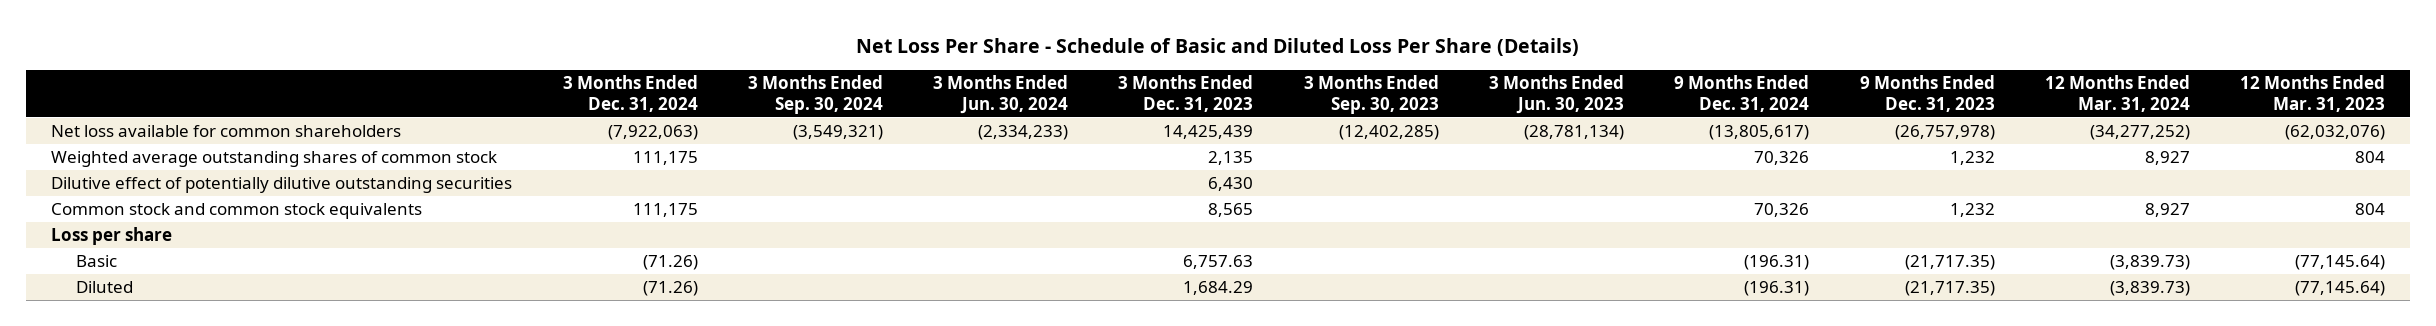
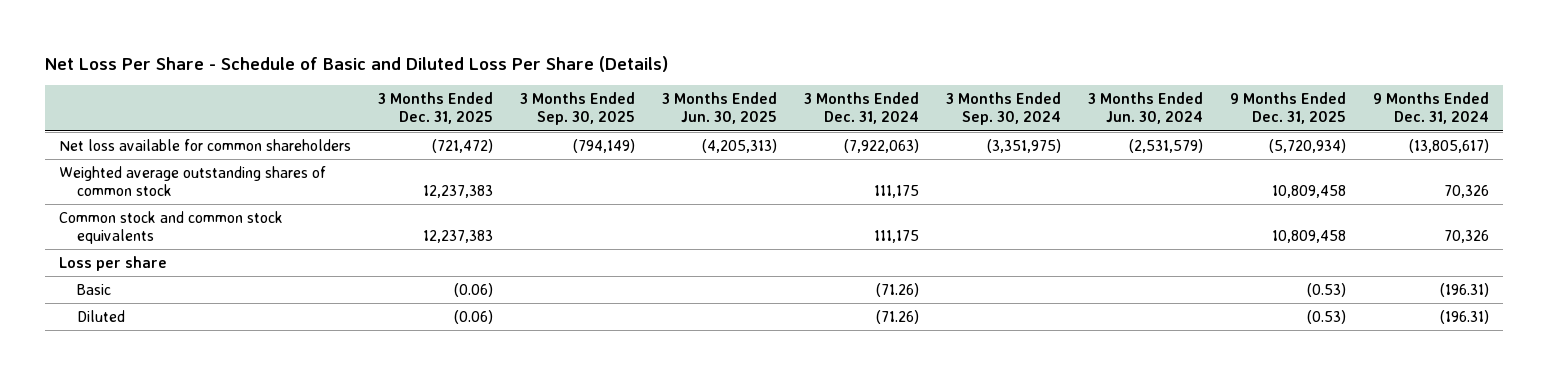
[1118,75,1254,112] 3 Months Ended Dec. 31, 2023 -> none
[1303,75,1439,114] 3 Months Ended Sep. 30, 2023 -> none
[1488,75,1624,114] 3 Months Ended Jun. 30, 2023 -> none
[1859,75,1995,112] 9 Months Ended Dec. 31, 2023 -> none
[2044,75,2190,112] 12 Months Ended Mar. 31, 2024 -> none
[2240,75,2386,112] 12 Months Ended Mar. 31, 2023 -> none
none -> [377,92,493,125] 3 Months Ended Dec. 31, 2025
none -> [519,92,635,126] 3 Months Ended Sep. 30, 2025
none -> [661,92,777,125] 3 Months Ended Jun. 30, 2025
none -> [1229,92,1346,125] 9 Months Ended Dec. 31, 2025
[792,125,883,141] (3,549,321) -> [986,138,1061,153] (3,351,975)
[978,125,1069,141] (2,334,233) -> [1128,138,1203,153] (2,531,579)
[51,177,513,194] Dilutive effect of potentially dilutive outstanding securities -> none

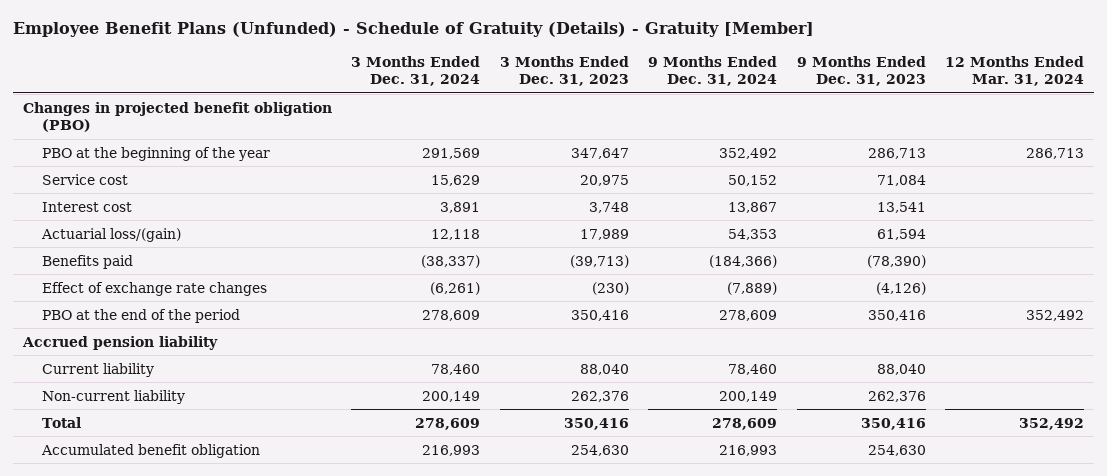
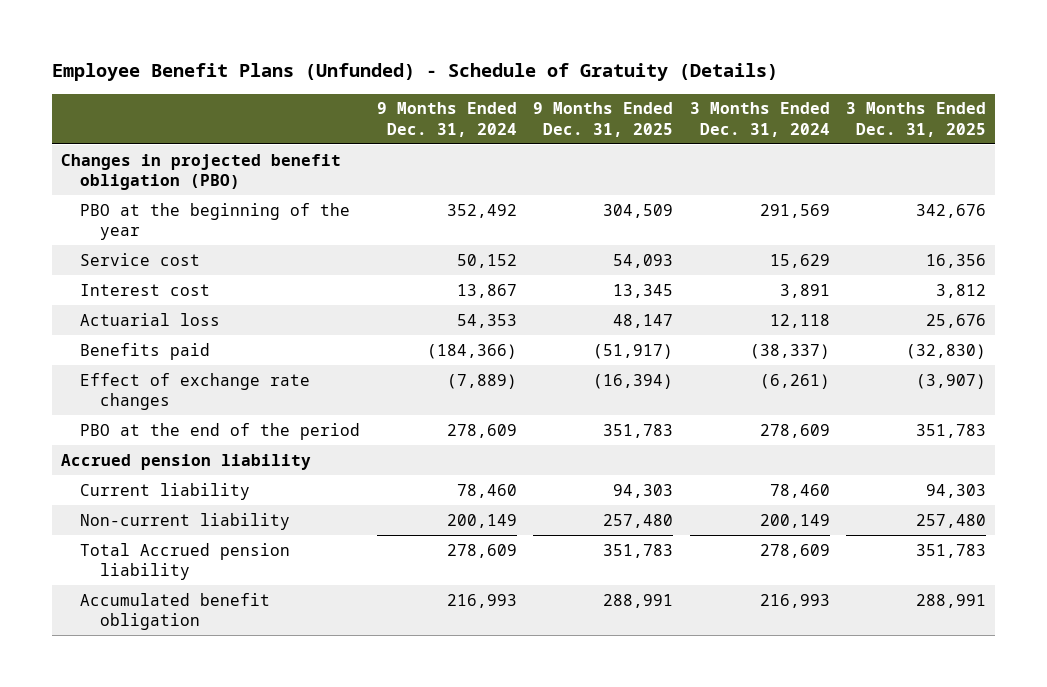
[13,22,815,38] Employee Benefit Plans (Unfunded) - Schedule of Gratuity (Details) - Gratuity [Member] -> [52,63,779,82] Employee Benefit Plans (Unfunded) - Schedule of Gratuity (Details)
[499,55,629,87] 3 Months Ended Dec. 31, 2023 -> none
[796,55,926,87] 9 Months Ended Dec. 31, 2023 -> none
[945,55,1085,87] 12 Months Ended Mar. 31, 2024 -> none
none -> [533,102,674,137] 9 Months Ended Dec. 31, 2025
none -> [846,102,987,137] 3 Months Ended Dec. 31, 2025
[40,227,181,242] Actuarial loss/(gain) -> [80,312,221,326] Actuarial loss
[41,416,81,428] Total -> [80,542,291,581] Total Accrued pension liability

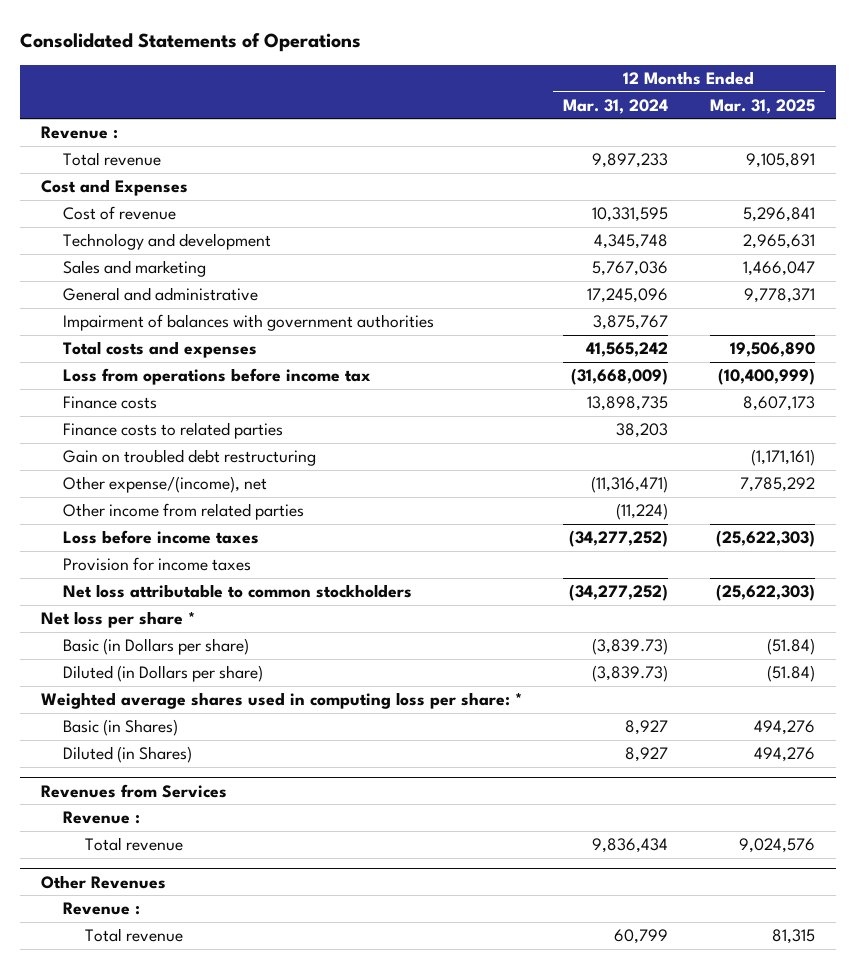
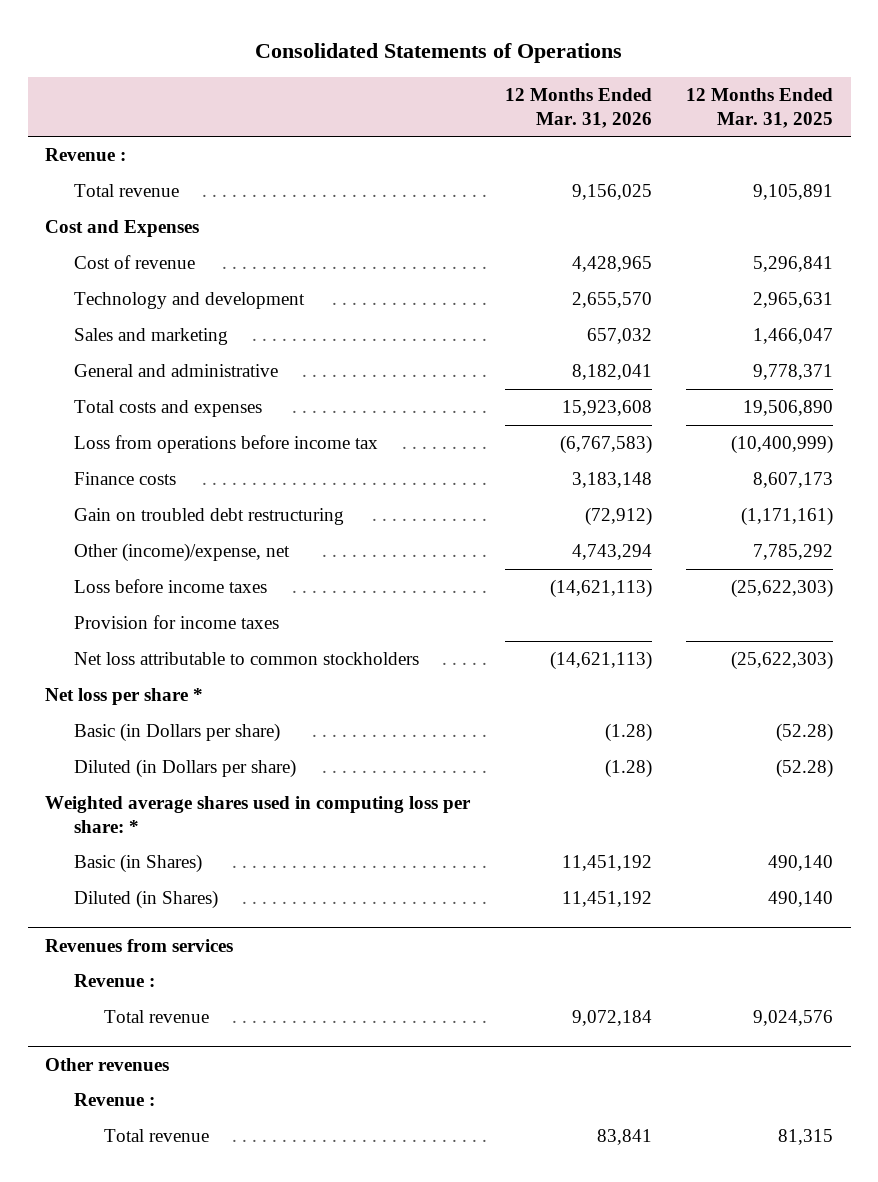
[563,98,669,114] Mar. 31, 2024 -> none
none -> [504,87,652,128] 12 Months Ended Mar. 31, 2026
[62,314,434,332] Impairment of balances with government authorities -> none
[62,422,283,440] Finance costs to related parties -> none
[62,503,304,521] Other income from related parties -> none
[62,476,267,494] Other expense/(income), net -> [74,543,291,563] Other (income)/expense, net
[766,638,815,656] (51.84) -> [776,723,834,743] (52.28)
[766,665,815,683] (51.84) -> [776,759,834,779] (52.28)
[753,720,815,736] 494,276 -> [768,855,834,872] 490,140
[753,747,815,763] 494,276 -> [768,891,834,908] 490,140
[40,783,227,798] Revenues from Services -> [45,938,234,952] Revenues from services
[40,874,166,889] Other Revenues -> [45,1057,170,1071] Other revenues

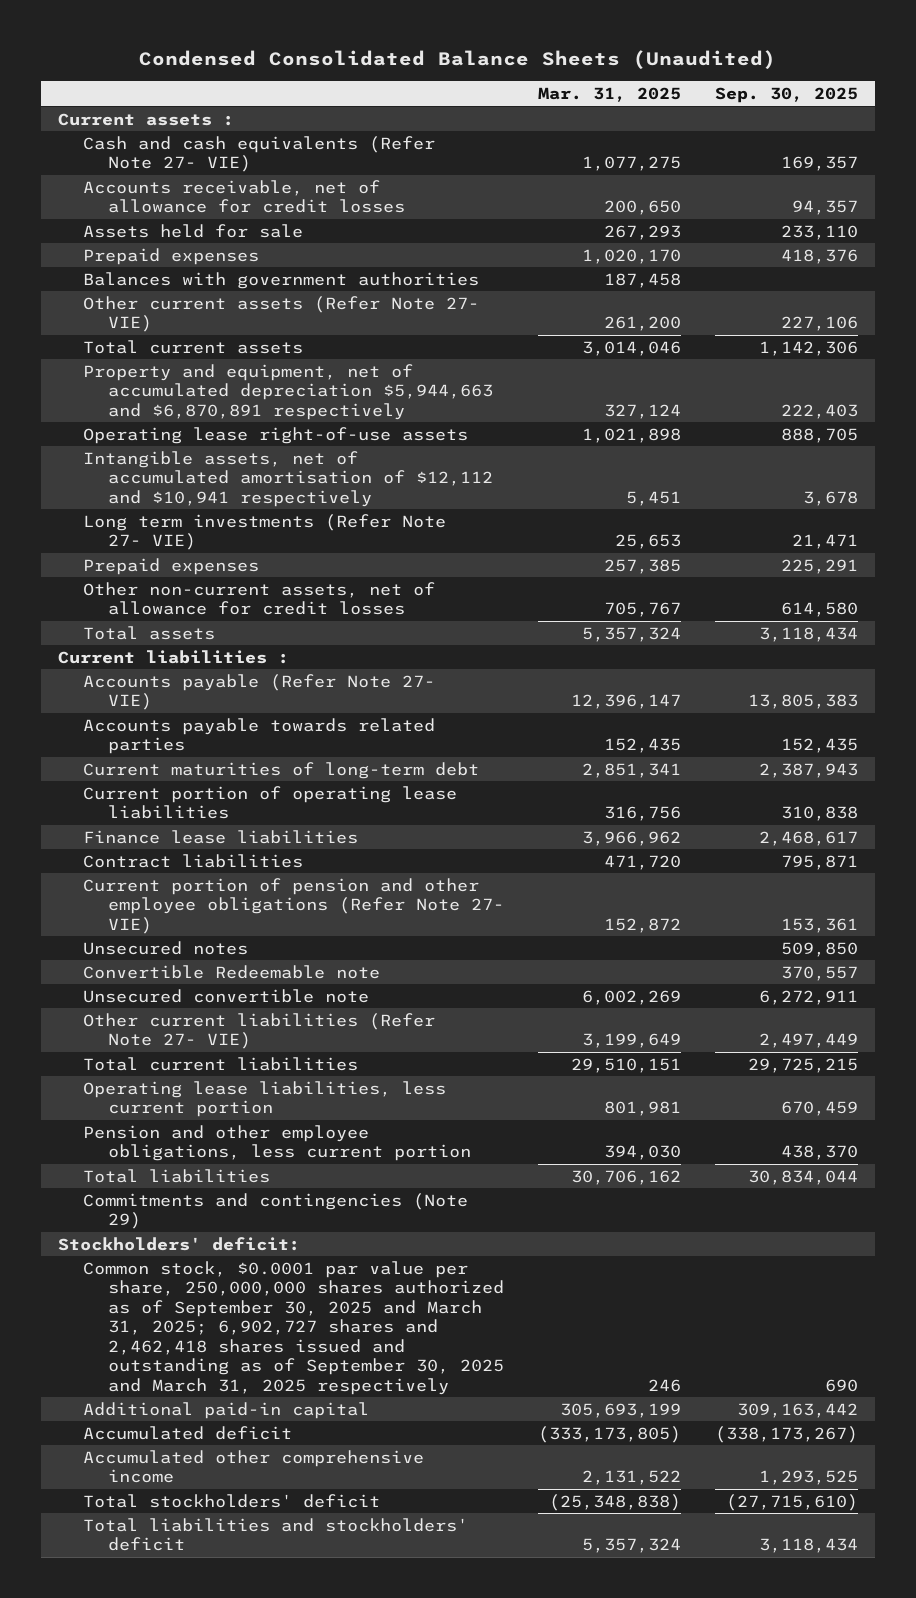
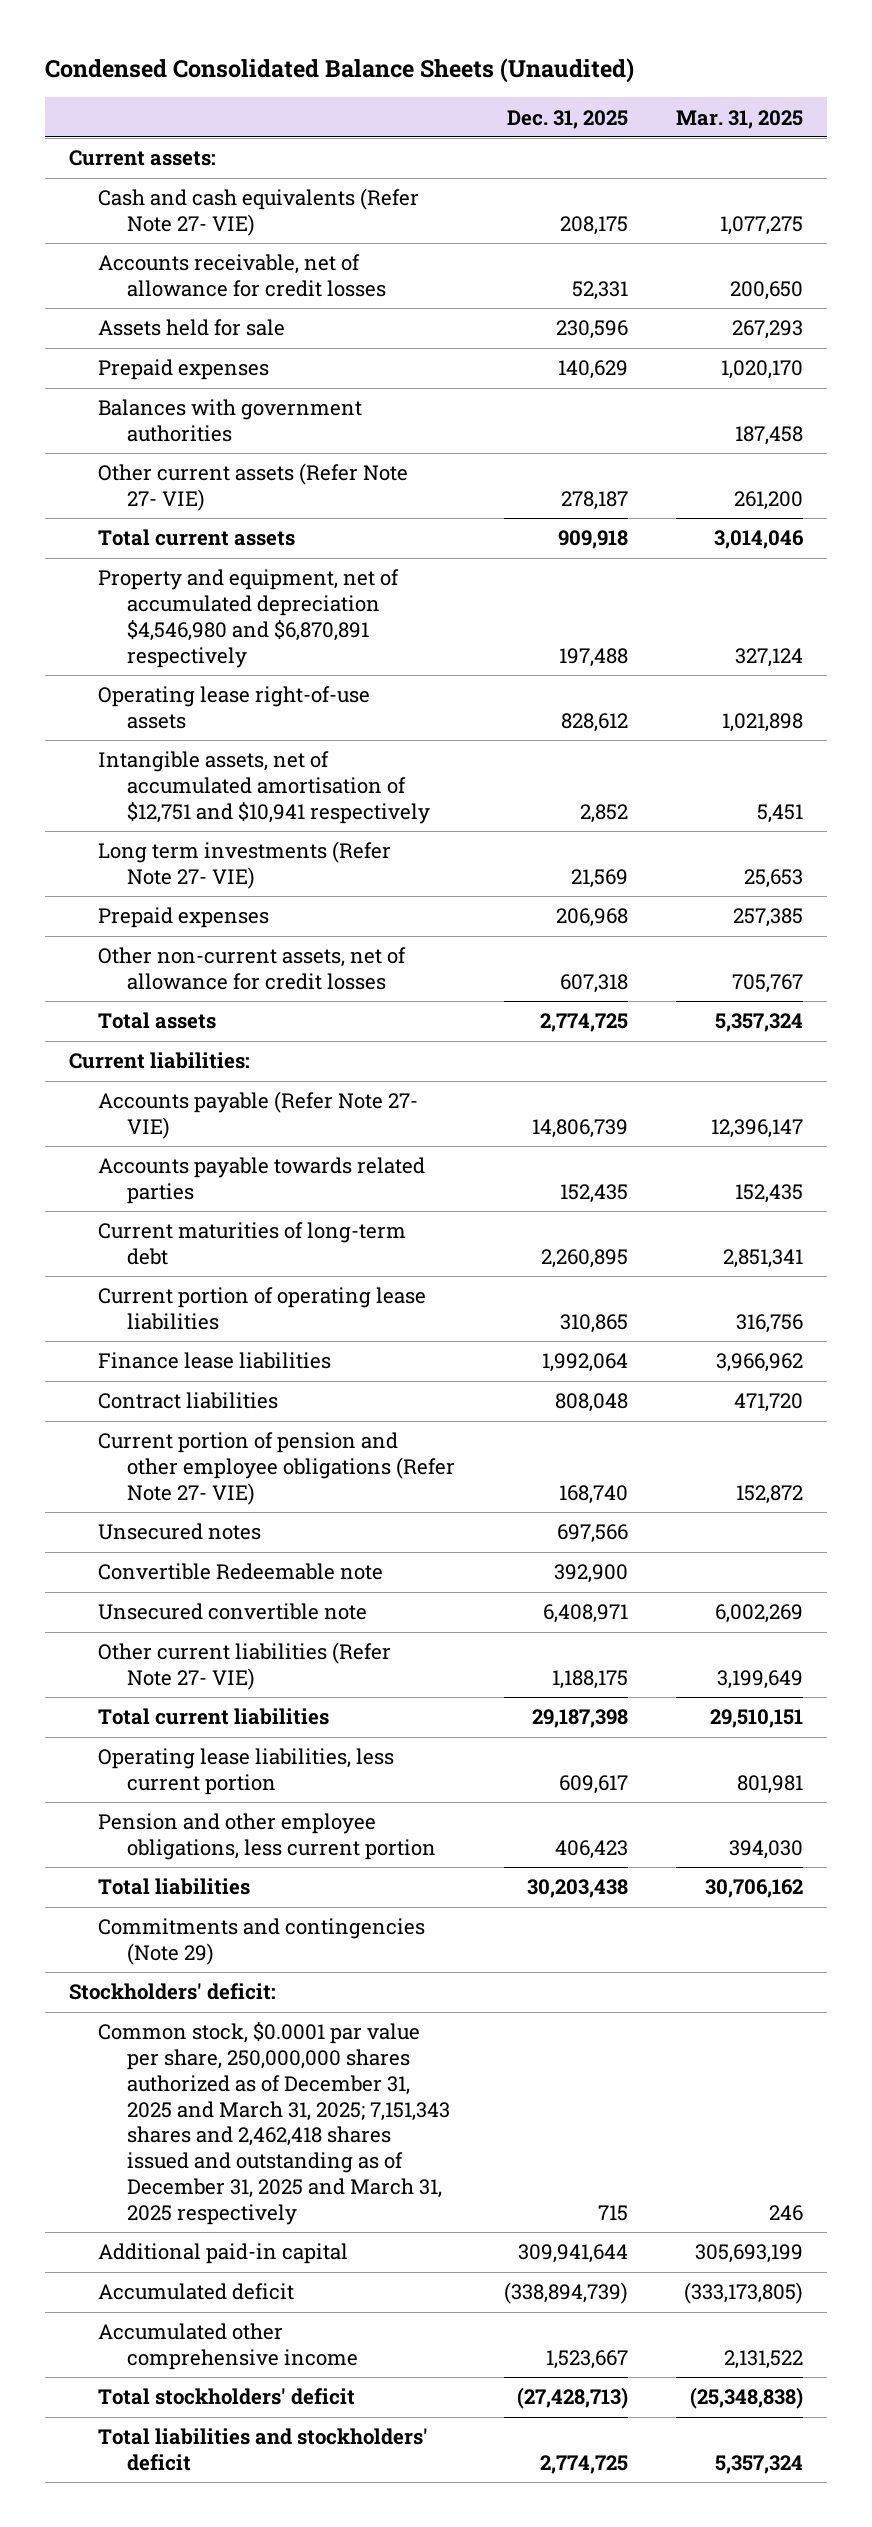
[715,86,859,103] Sep. 30, 2025 -> none
none -> [506,109,628,129] Dec. 31, 2025
[57,112,234,126] Current assets : -> [68,150,216,167] Current assets:
[83,363,494,420] Property and equipment, net of accumulated depreciation $5,944,663 and $6,870,891 respectively -> [98,569,400,668] Property and equipment, net of accumulated depreciation $4,546,980 and $6,870,891 respectively
[83,450,494,507] Intangible assets, net of accumulated amortisation of $12,112 and $10,941 respectively -> [98,751,431,824] Intangible assets, net of accumulated amortisation of $12,751 and $10,941 respectively
[57,649,289,664] Current liabilities : -> [68,1052,250,1070] Current liabilities:
[83,1260,505,1395] Common stock, $0.0001 par value per share, 250,000,000 shares authorized as of September 30, 2025 and March 31, 2025; 6,902,727 shares and 2,462,418 shares issued and outstanding as of September 30, 2025 and March 31, 2025 respectively -> [98,2022,451,2225] Common stock, $0.0001 par value per share, 250,000,000 shares authorized as of December 31, 2025 and March 31, 2025; 7,151,343 shares and 2,462,418 shares issued and outstanding as of December 31, 2025 and March 31, 2025 respectively

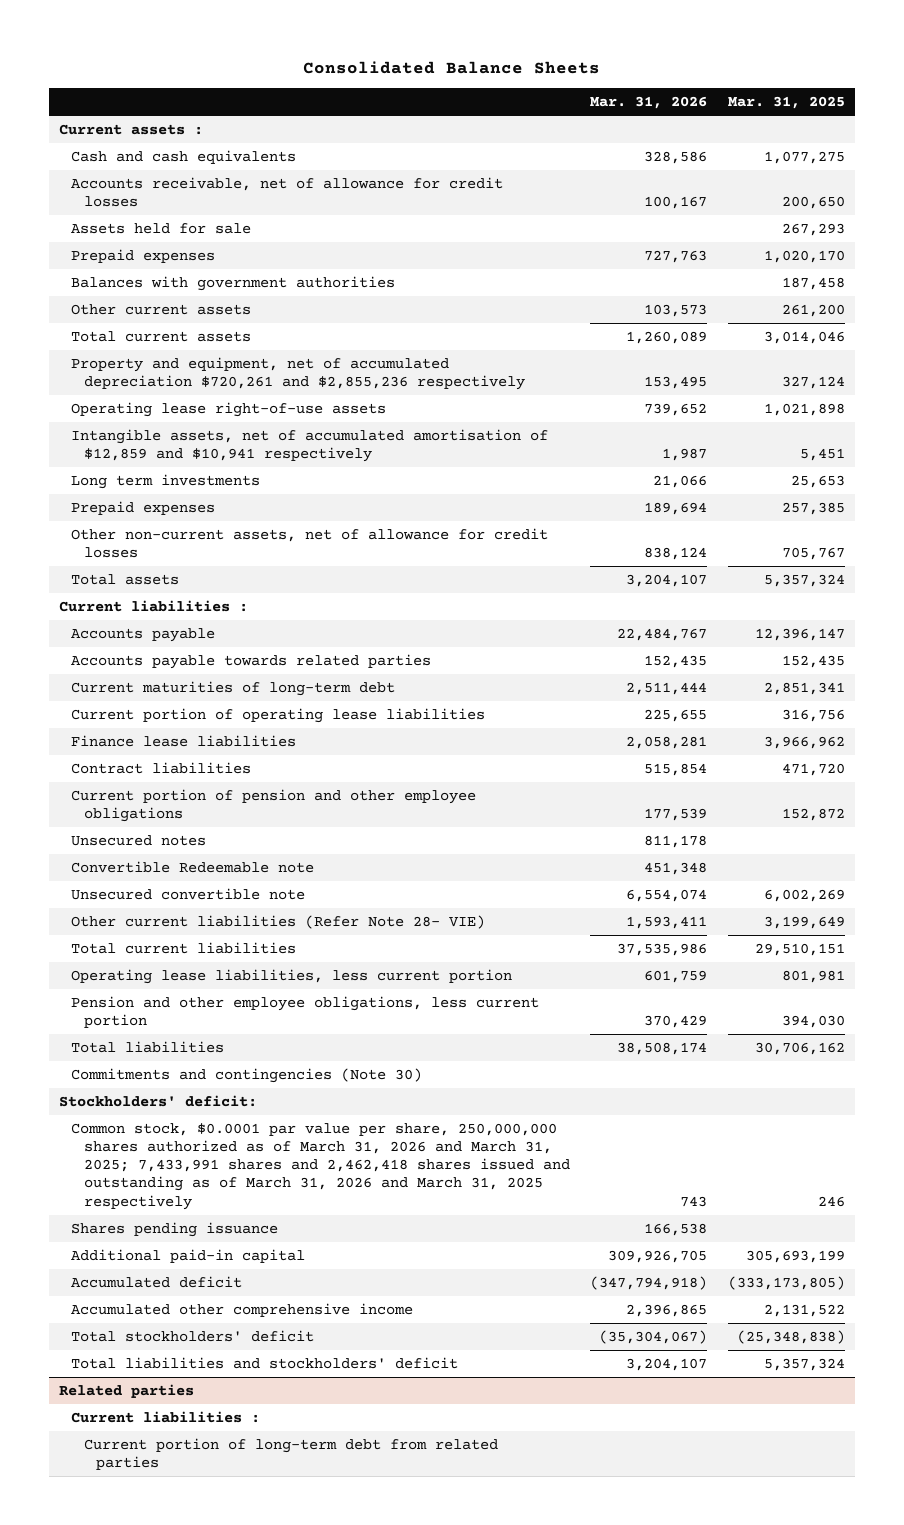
[44,57,634,83] Condensed Consolidated Balance Sheets (Unaudited) -> [302,60,600,74] Consolidated Balance Sheets
[506,109,628,129] Dec. 31, 2025 -> none
none -> [590,96,708,110] Mar. 31, 2026
[68,150,216,167] Current assets: -> [59,124,204,136] Current assets :
[98,188,420,237] Cash and cash equivalents (Refer Note 27- VIE) -> [71,150,297,165] Cash and cash equivalents
[98,463,409,512] Other current assets (Refer Note 27- VIE) -> [71,304,252,316] Other current assets
[98,569,400,668] Property and equipment, net of accumulated depreciation $4,546,980 and $6,870,891 respectively -> [71,357,525,391] Property and equipment, net of accumulated depreciation $720,261 and $2,855,236 respectively
[98,751,431,824] Intangible assets, net of accumulated amortisation of $12,751 and $10,941 respectively -> [71,429,549,463] Intangible assets, net of accumulated amortisation of $12,859 and $10,941 respectively
[98,841,392,890] Long term investments (Refer Note 27- VIE) -> [71,474,261,490] Long term investments
[68,1052,250,1070] Current liabilities: -> [59,600,249,613] Current liabilities :
[98,1091,419,1140] Accounts payable (Refer Note 27- VIE) -> [71,628,216,643] Accounts payable
[98,1432,456,1505] Current portion of pension and other employee obligations (Refer Note 27- VIE) -> [71,789,477,823] Current portion of pension and other employee obligations
[98,1642,392,1691] Other current liabilities (Refer Note 27- VIE) -> [71,915,486,930] Other current liabilities (Refer Note 28- VIE)
[98,1918,426,1966] Commitments and contingencies (Note 29) -> [71,1068,423,1084] Commitments and contingencies (Note 30)
[98,2022,451,2225] Common stock, $0.0001 par value per share, 250,000,000 shares authorized as of December 31, 2025 and March 31, 2025; 7,151,343 shares and 2,462,418 shares issued and outstanding as of December 31, 2025 and March 31, 2025 respectively -> [71,1123,570,1210] Common stock, $0.0001 par value per share, 250,000,000 shares authorized as of March 31, 2026 and March 31, 2025; 7,433,991 shares and 2,462,418 shares issued and outstanding as of March 31, 2026 and March 31, 2025 respectively
none -> [71,1222,279,1238] Shares pending issuance
none -> [59,1384,195,1399] Related parties
none -> [71,1411,261,1424] Current liabilities :
none -> [83,1438,498,1471] Current portion of long-term debt from related parties

